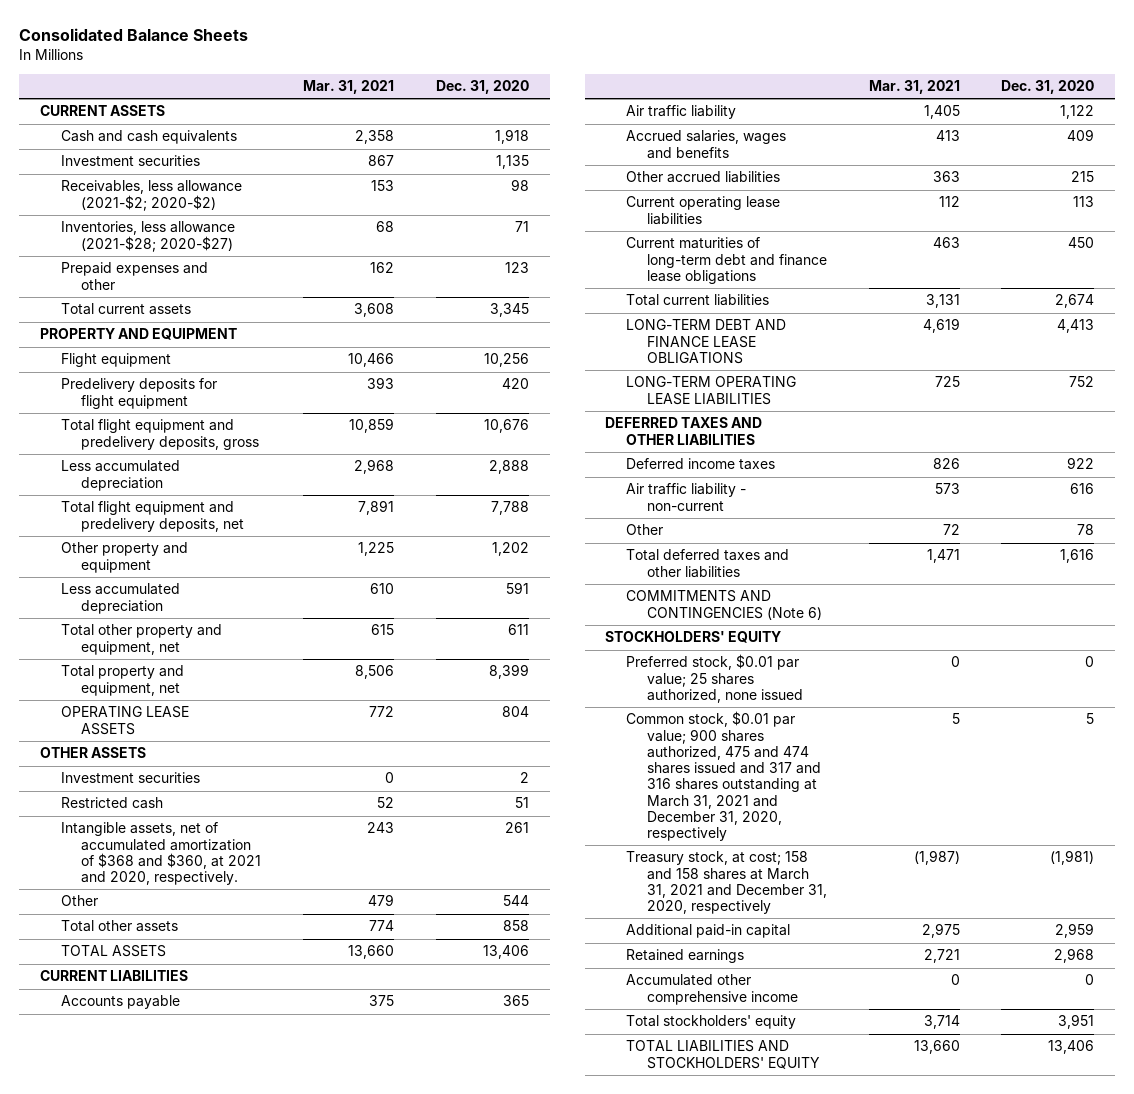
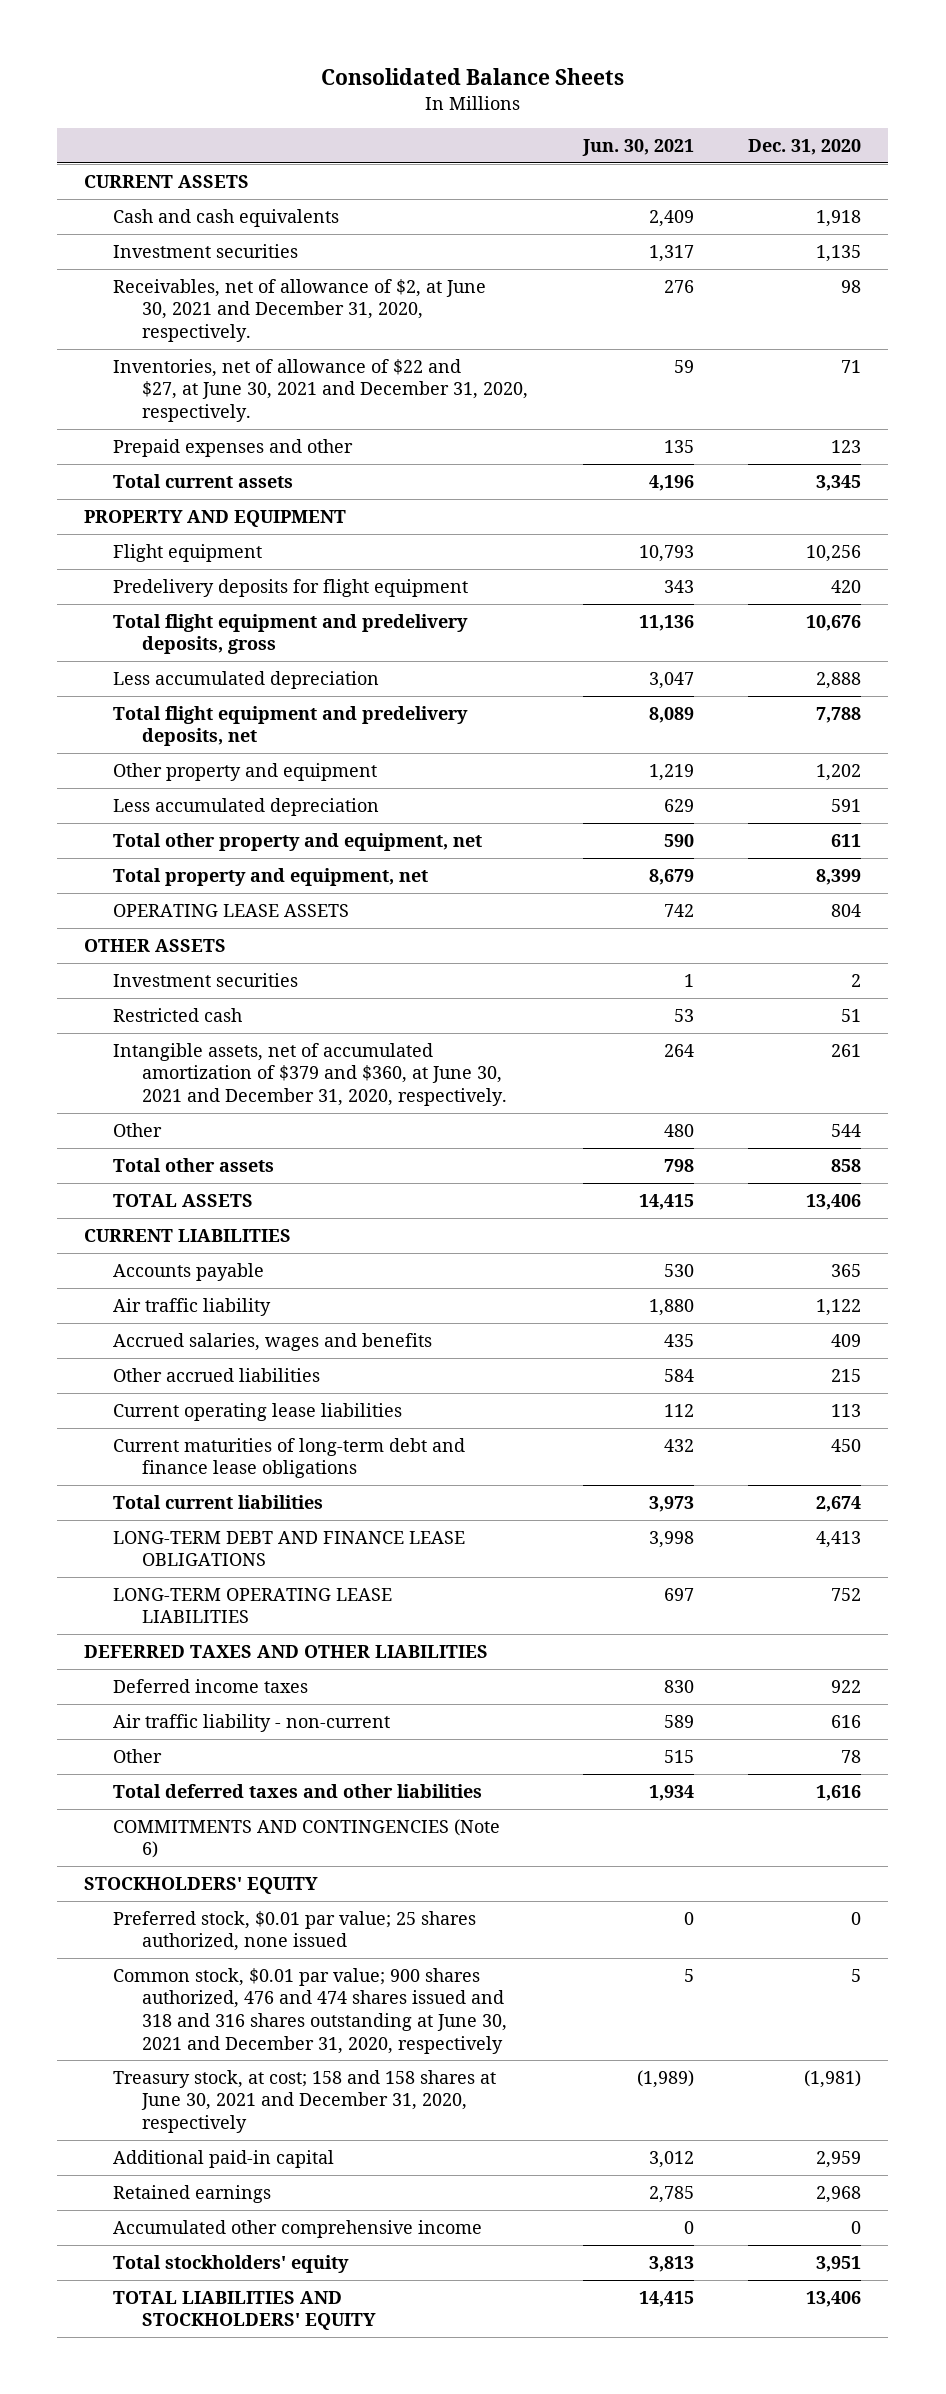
[302,80,394,95] Mar. 31, 2021 -> none
none -> [581,139,694,157] Jun. 30, 2021
[60,180,242,211] Receivables, less allowance (2021-$2; 2020-$2) -> [113,278,487,343] Receivables, net of allowance of $2, at June 30, 2021 and December 31, 2020, respectively.
[60,221,235,252] Inventories, less allowance (2021-$28; 2020-$27) -> [113,358,529,423] Inventories, net of allowance of $22 and $27, at June 30, 2021 and December 31, 2020, respectively.
[60,822,262,886] Intangible assets, net of accumulated amortization of $368 and $360, at 2021 and 2020, respectively. -> [113,1042,508,1107] Intangible assets, net of accumulated amortization of $379 and $360, at June 30, 2021 and December 31, 2020, respectively.
[626,711,821,842] Common stock, $0.01 par value; 900 shares authorized, 475 and 474 shares issued and 317 and 316 shares outstanding at March 31, 2021 and December 31, 2020, respectively -> [113,1967,508,2054] Common stock, $0.01 par value; 900 shares authorized, 476 and 474 shares issued and 318 and 316 shares outstanding at June 30, 2021 and December 31, 2020, respectively
[626,851,827,915] Treasury stock, at cost; 158 and 158 shares at March 31, 2021 and December 31, 2020, respectively -> [113,2069,497,2134] Treasury stock, at cost; 158 and 158 shares at June 30, 2021 and December 31, 2020, respectively

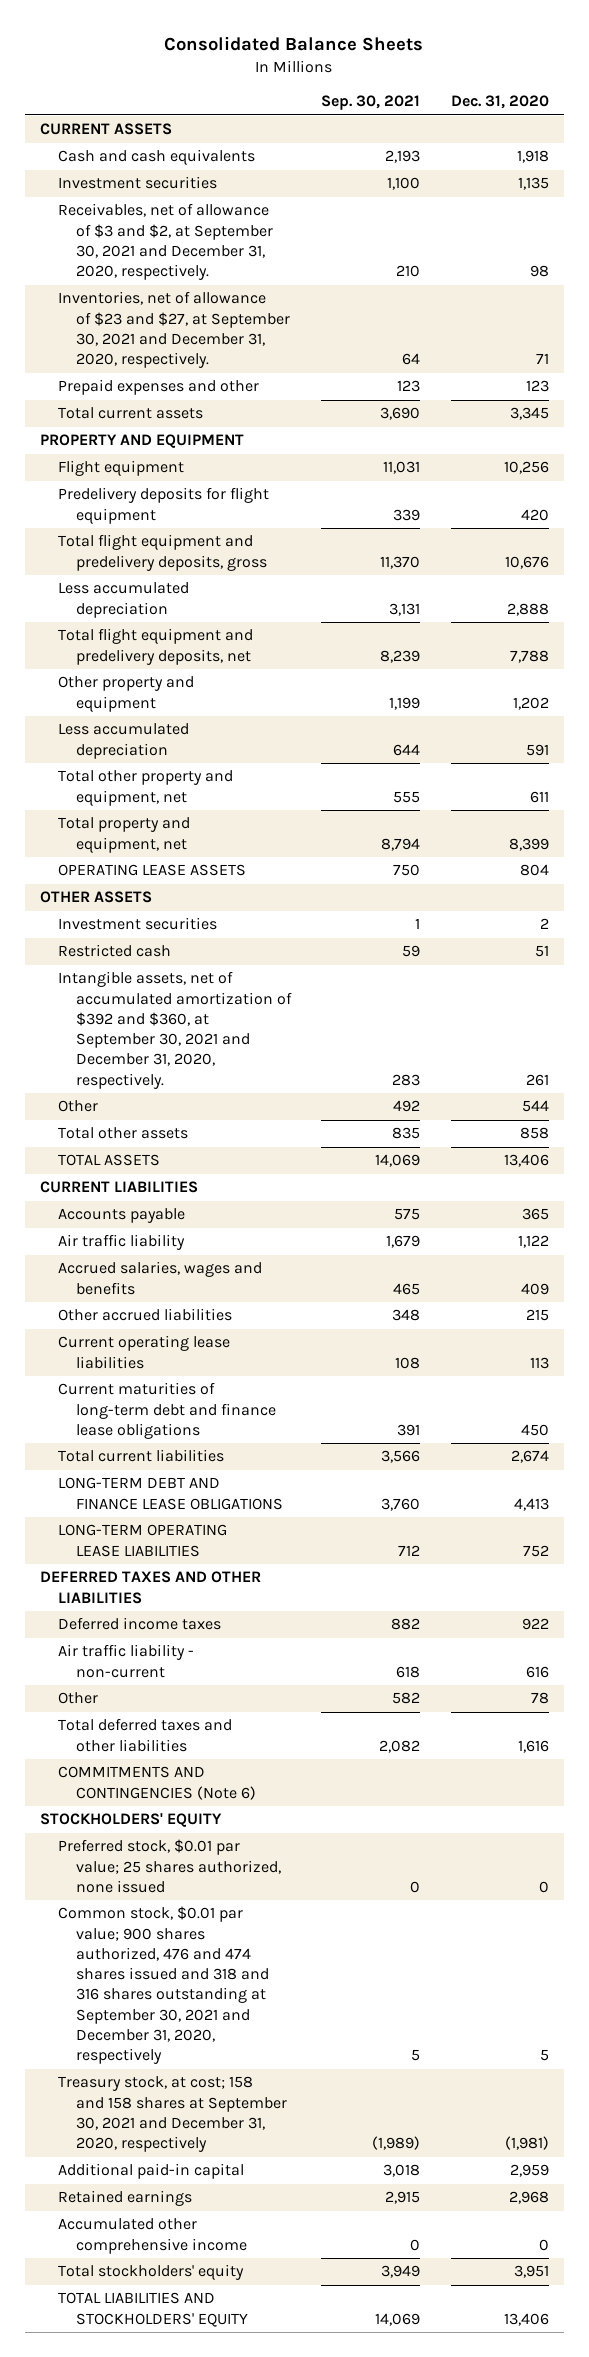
[581,139,694,157] Jun. 30, 2021 -> none
none -> [321,95,421,111] Sep. 30, 2021
[113,278,487,343] Receivables, net of allowance of $2, at June 30, 2021 and December 31, 2020, respectively. -> [57,203,273,281] Receivables, net of allowance of $3 and $2, at September 30, 2021 and December 31, 2020, respectively.
[113,358,529,423] Inventories, net of allowance of $22 and $27, at June 30, 2021 and December 31, 2020, respectively. -> [57,291,290,369] Inventories, net of allowance of $23 and $27, at September 30, 2021 and December 31, 2020, respectively.
[113,1042,508,1107] Intangible assets, net of accumulated amortization of $379 and $360, at June 30, 2021 and December 31, 2020, respectively. -> [57,971,292,1089] Intangible assets, net of accumulated amortization of $392 and $360, at September 30, 2021 and December 31, 2020, respectively.
[113,1967,508,2054] Common stock, $0.01 par value; 900 shares authorized, 476 and 474 shares issued and 318 and 316 shares outstanding at June 30, 2021 and December 31, 2020, respectively -> [57,1906,269,2065] Common stock, $0.01 par value; 900 shares authorized, 476 and 474 shares issued and 318 and 316 shares outstanding at September 30, 2021 and December 31, 2020, respectively
[113,2069,497,2134] Treasury stock, at cost; 158 and 158 shares at June 30, 2021 and December 31, 2020, respectively -> [57,2076,287,2153] Treasury stock, at cost; 158 and 158 shares at September 30, 2021 and December 31, 2020, respectively

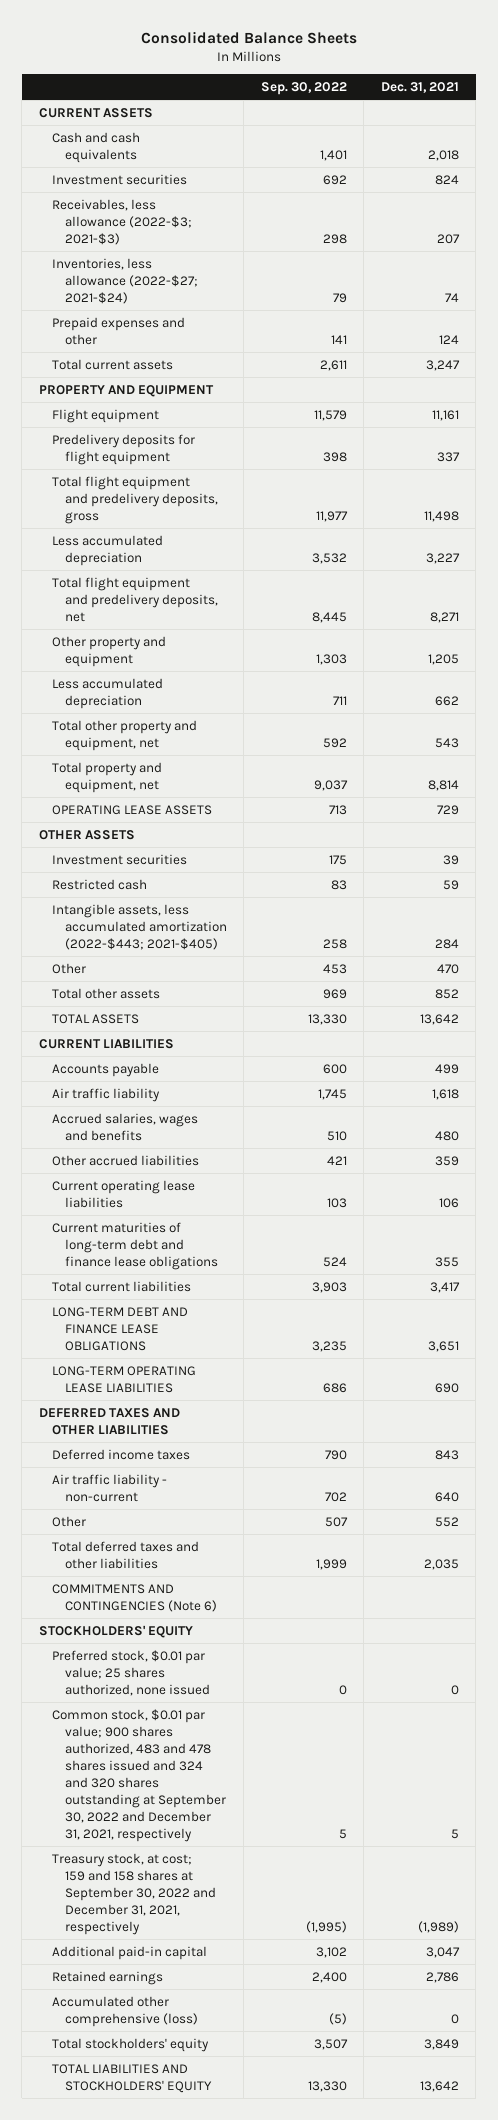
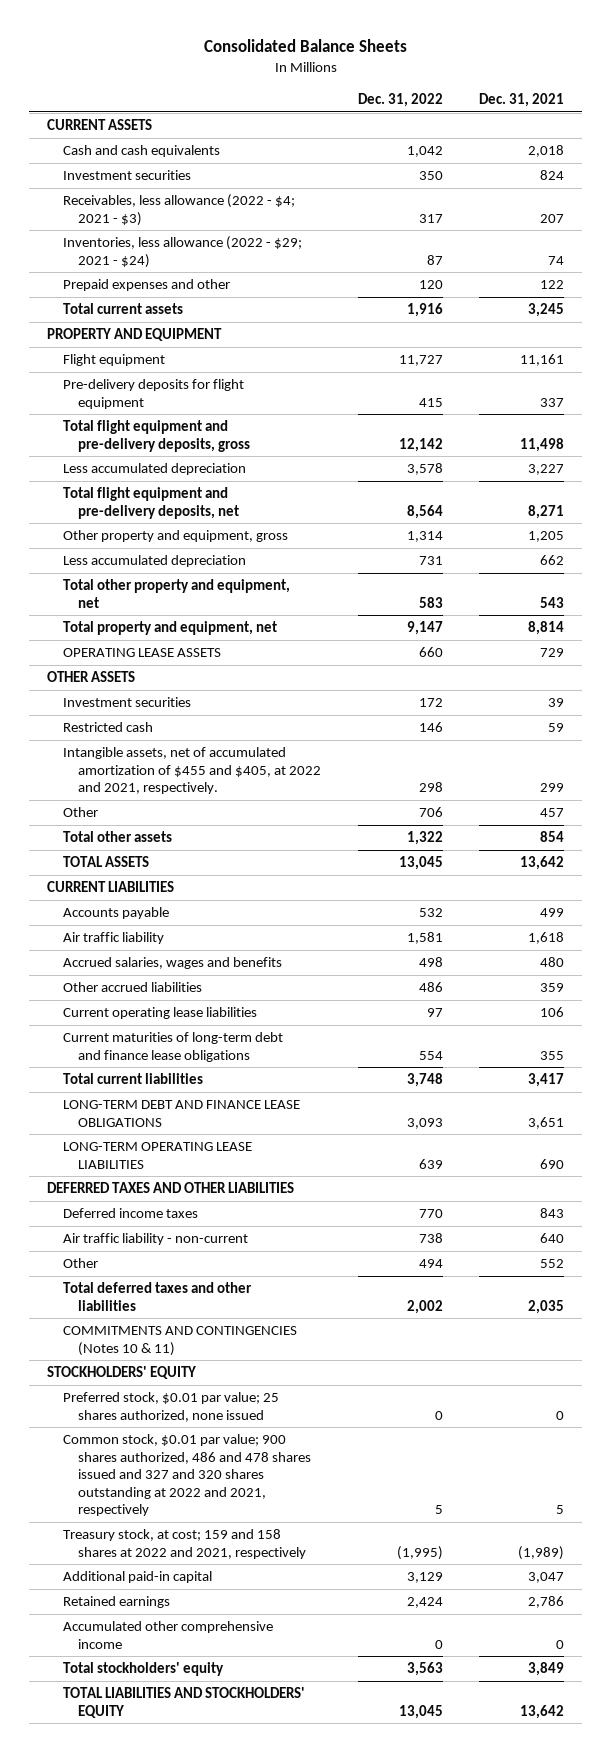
[260,81,347,95] Sep. 30, 2022 -> none
none -> [357,92,443,107] Dec. 31, 2022
[51,198,192,245] Receivables, less allowance (2022-$3; 2021-$3) -> [62,194,295,226] Receivables, less allowance (2022 - $4; 2021 - $3)
[51,257,198,304] Inventories, less allowance (2022-$27; 2021-$24) -> [62,236,302,268] Inventories, less allowance (2022 - $29; 2021 - $24)
[438,334,459,344] 124 -> [540,280,565,290] 122
[425,359,460,371] 3,247 -> [528,303,565,318] 3,245
[51,433,195,465] Predelivery deposits for flight equipment -> [62,379,244,409] Pre-delivery deposits for flight equipment
[51,475,218,524] Total flight equipment and predelivery deposits, gross -> [62,420,251,452] Total flight equipment and pre-delivery deposits, gross
[51,576,218,622] Total flight equipment and predelivery deposits, net -> [62,487,240,519] Total flight equipment and pre-delivery deposits, net
[51,635,166,667] Other property and equipment -> [62,530,288,543] Other property and equipment, gross
[51,903,227,950] Intangible assets, less accumulated amortization (2022-$443; 2021-$405) -> [62,747,322,795] Intangible assets, net of accumulated amortization of $455 and $405, at 2022 and 2021, respectively.
[434,938,459,949] 284 -> [540,783,565,793] 299
[436,963,459,974] 470 -> [540,808,565,818] 457
[434,988,459,999] 852 -> [540,831,565,843] 854
[51,1583,217,1612] COMMITMENTS AND CONTINGENCIES (Note 6) -> [62,1326,297,1356] COMMITMENTS AND CONTINGENCIES (Notes 10 & 11)
[51,1708,226,1842] Common stock, $0.01 par value; 900 shares authorized, 483 and 478 shares issued and 324 and 320 shares outstanding at September 30, 2022 and December 31, 2021, respectively -> [62,1434,312,1517] Common stock, $0.01 par value; 900 shares authorized, 486 and 478 shares issued and 327 and 320 shares outstanding at 2022 and 2021, respectively
[51,1852,216,1935] Treasury stock, at cost; 159 and 158 shares at September 30, 2022 and December 31, 2021, respectively -> [62,1529,307,1559] Treasury stock, at cost; 159 and 158 shares at 2022 and 2021, respectively
[51,1995,198,2027] Accumulated other comprehensive (loss) -> [62,1621,273,1649] Accumulated other comprehensive income

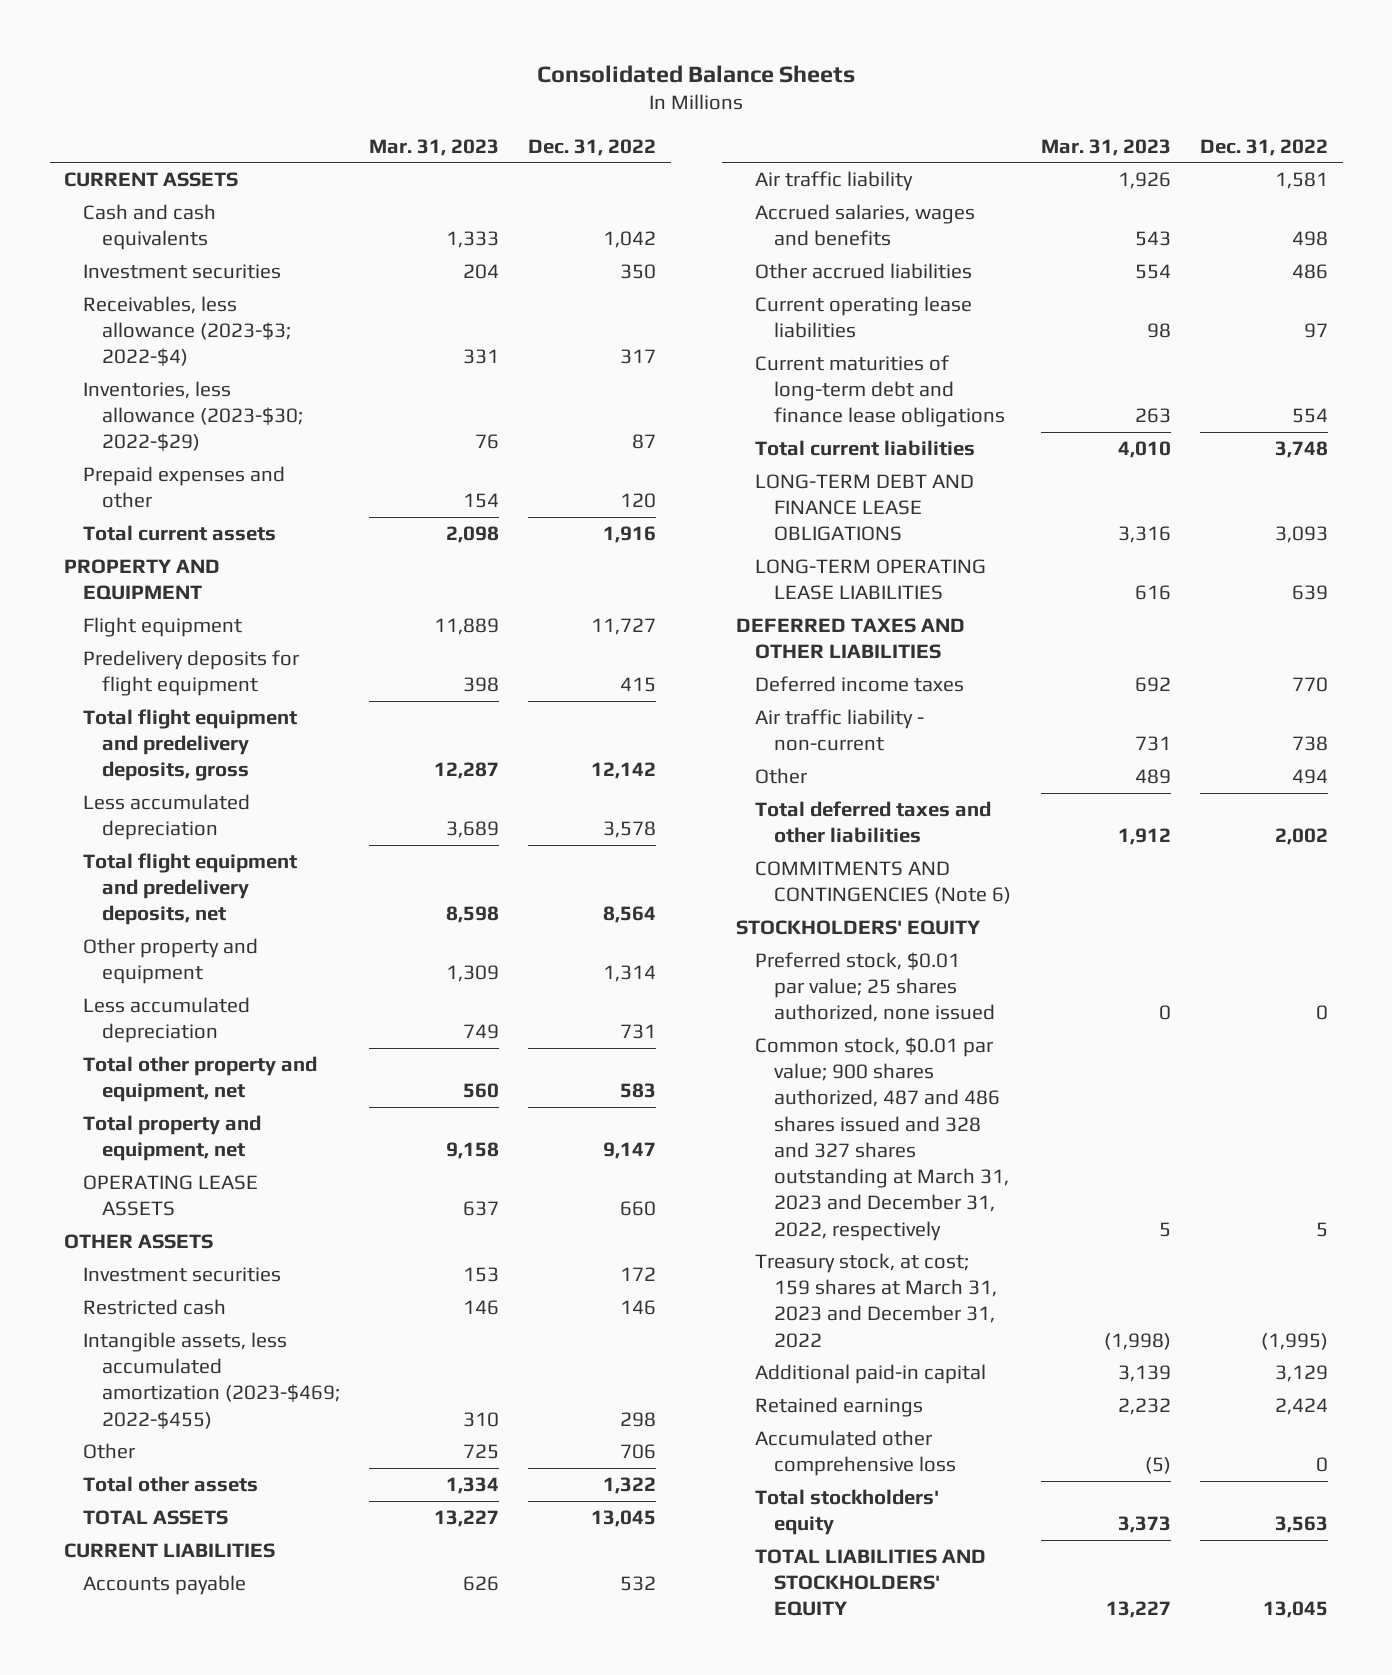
[479,92,565,107] Dec. 31, 2021 -> none
none -> [369,138,500,156] Mar. 31, 2023
[62,194,295,226] Receivables, less allowance (2022 - $4; 2021 - $3) -> [83,295,292,367] Receivables, less allowance (2023-$3; 2022-$4)
[62,236,302,268] Inventories, less allowance (2022 - $29; 2021 - $24) -> [83,380,304,452] Inventories, less allowance (2023-$30; 2022-$29)
[62,379,244,409] Pre-delivery deposits for flight equipment -> [83,649,300,697] Predelivery deposits for flight equipment
[62,420,251,452] Total flight equipment and pre-delivery deposits, gross -> [83,708,298,782] Total flight equipment and predelivery deposits, gross
[62,487,240,519] Total flight equipment and pre-delivery deposits, net -> [83,852,298,926] Total flight equipment and predelivery deposits, net
[62,530,288,543] Other property and equipment, gross -> [83,937,259,985] Other property and equipment
[62,747,322,795] Intangible assets, net of accumulated amortization of $455 and $405, at 2022 and 2021, respectively. -> [83,1331,341,1429] Intangible assets, less accumulated amortization (2023-$469; 2022-$455)
[62,1326,297,1356] COMMITMENTS AND CONTINGENCIES (Notes 10 & 11) -> [755,860,1012,905] COMMITMENTS AND CONTINGENCIES (Note 6)
[62,1434,312,1517] Common stock, $0.01 par value; 900 shares authorized, 486 and 478 shares issued and 327 and 320 shares outstanding at 2022 and 2021, respectively -> [755,1036,1010,1241] Common stock, $0.01 par value; 900 shares authorized, 487 and 486 shares issued and 328 and 327 shares outstanding at March 31, 2023 and December 31, 2022, respectively
[62,1529,307,1559] Treasury stock, at cost; 159 and 158 shares at 2022 and 2021, respectively -> [755,1252,998,1348] Treasury stock, at cost; 159 shares at March 31, 2023 and December 31, 2022
[62,1621,273,1649] Accumulated other comprehensive income -> [755,1429,957,1477] Accumulated other comprehensive loss

